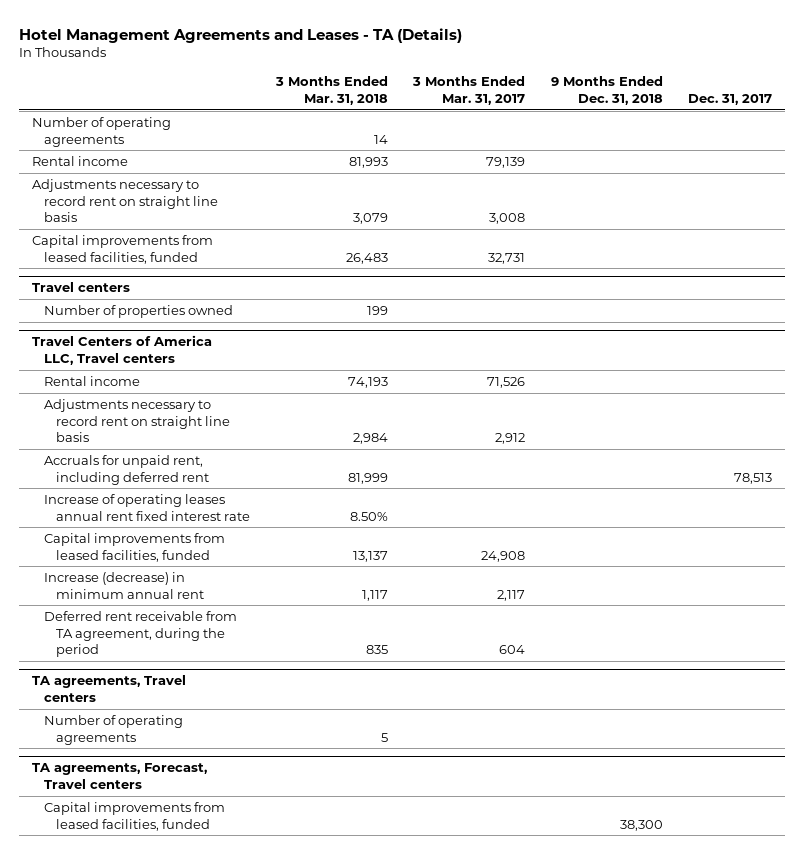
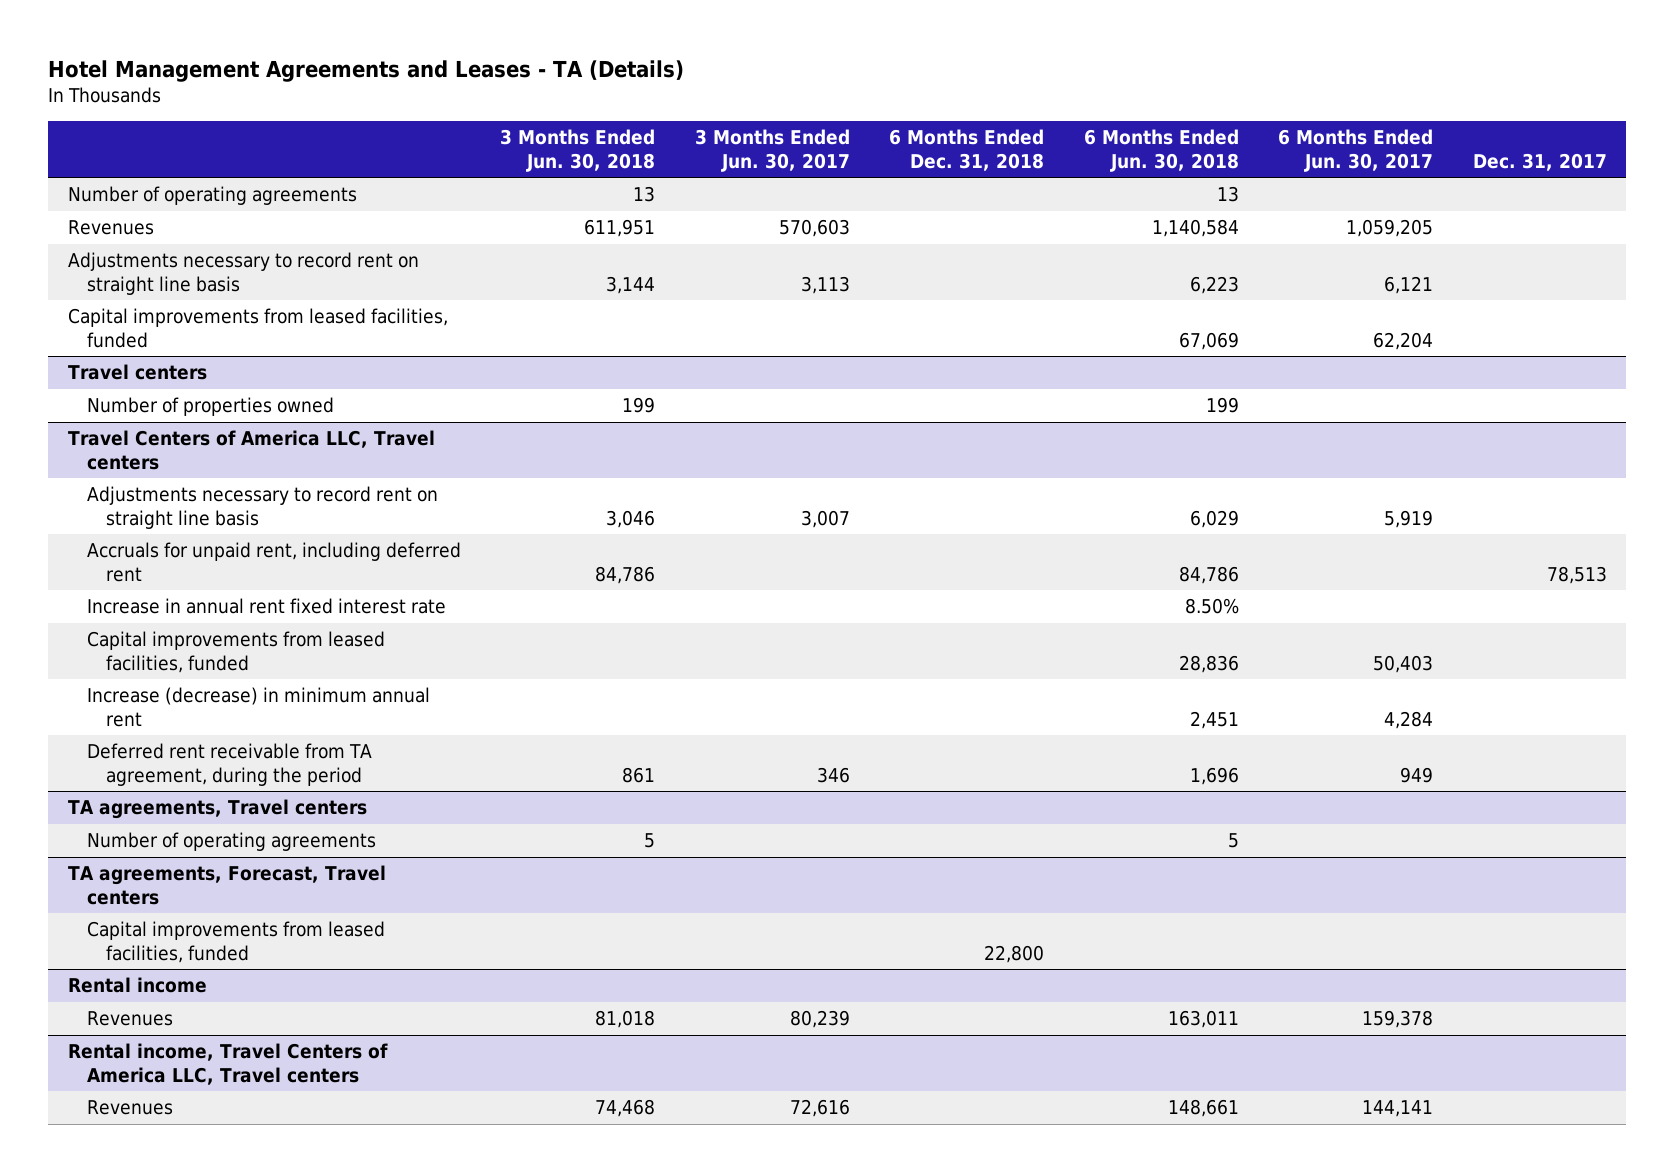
[274,76,388,105] 3 Months Ended Mar. 31, 2018 -> none
[412,76,526,105] 3 Months Ended Mar. 31, 2017 -> none
[550,76,663,105] 9 Months Ended Dec. 31, 2018 -> none
none -> [500,129,656,172] 3 Months Ended Jun. 30, 2018
none -> [694,129,850,172] 3 Months Ended Jun. 30, 2017
none -> [889,129,1045,171] 6 Months Ended Dec. 31, 2018
none -> [1083,129,1239,172] 6 Months Ended Jun. 30, 2018
none -> [1278,129,1434,172] 6 Months Ended Jun. 30, 2017
[32,155,129,166] Rental income -> none
none -> [67,220,154,236] Revenues
[44,375,141,386] Rental income -> none
[44,493,251,521] Increase of operating leases annual rent fixed interest rate -> [86,598,446,615] Increase in annual rent fixed interest rate
none -> [67,977,207,994] Rental income
none -> [86,1011,173,1027] Revenues
none -> [67,1043,388,1085] Rental income, Travel Centers of America LLC, Travel centers
none -> [86,1100,173,1116] Revenues

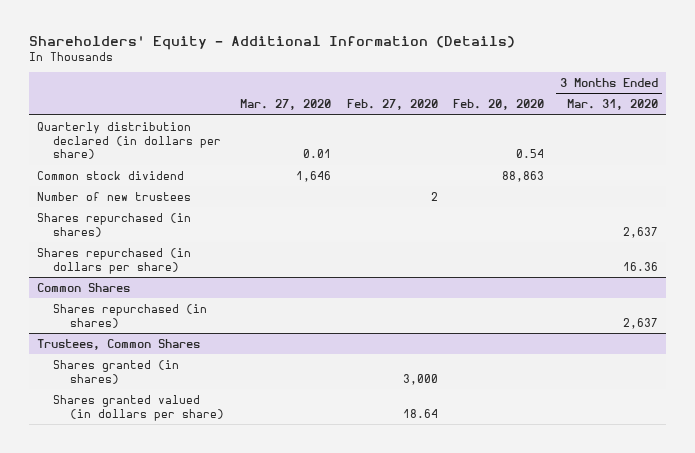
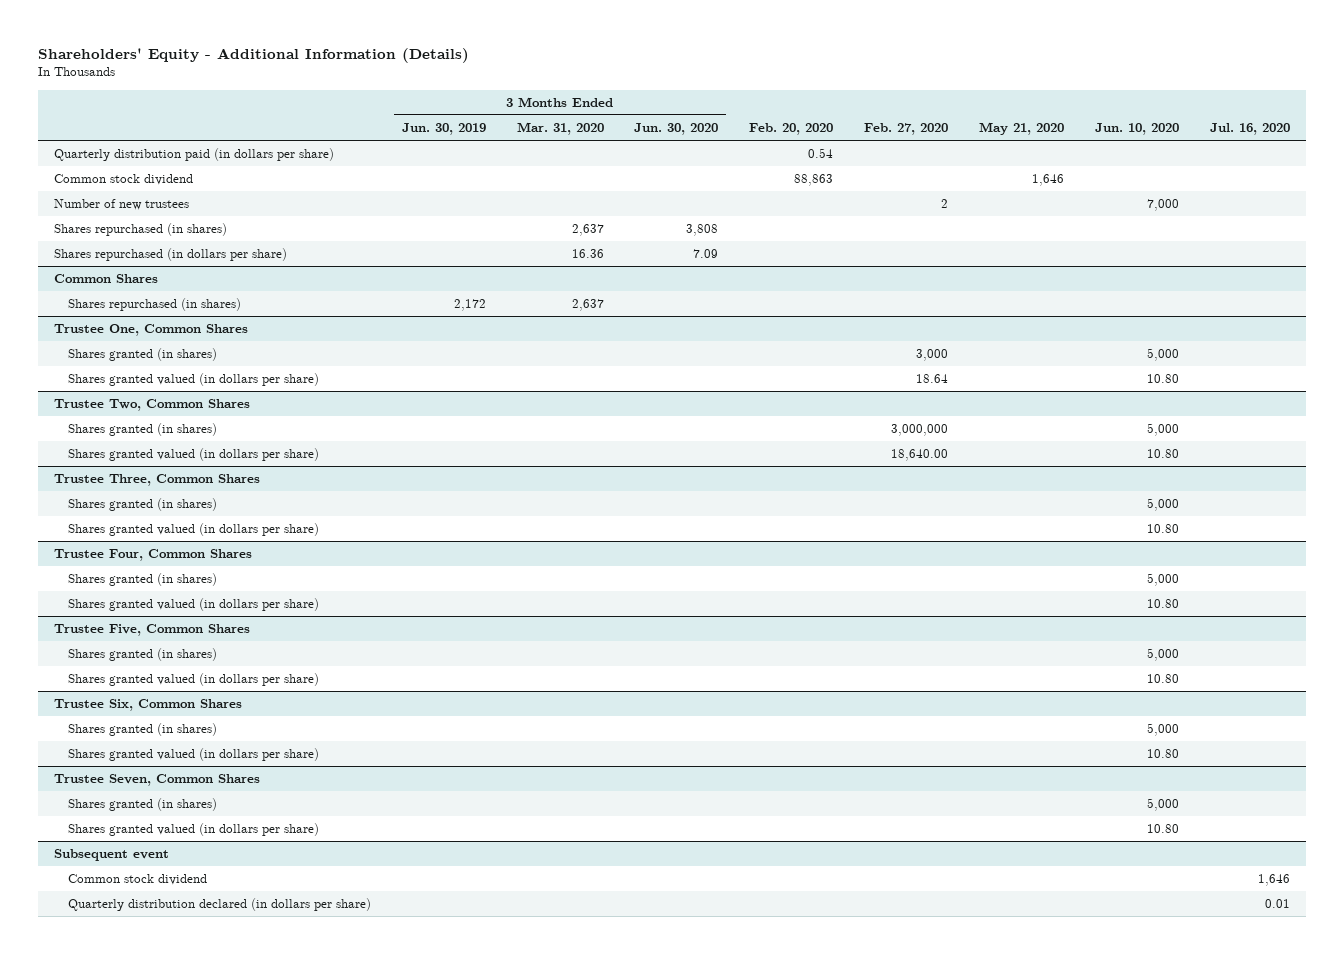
[239,99,331,111] Mar. 27, 2020 -> none
none -> [401,123,486,136] Jun. 30, 2019
none -> [634,123,719,136] Jun. 30, 2020
none -> [979,122,1065,136] May 21, 2020
none -> [1095,123,1180,136] Jun. 10, 2020
none -> [1210,123,1291,136] Jul. 16, 2020
[36,121,222,160] Quarterly distribution declared (in dollars per share) -> [53,148,334,162] Quarterly distribution paid (in dollars per share)
[36,338,200,350] Trustees, Common Shares -> [53,324,248,337] Trustee One, Common Shares
none -> [53,399,250,412] Trustee Two, Common Shares
none -> [67,423,217,437] Shares granted (in shares)
none -> [67,448,319,462] Shares granted valued (in dollars per share)
none -> [53,474,260,487] Trustee Three, Common Shares
none -> [67,498,217,512] Shares granted (in shares)
none -> [67,523,319,537] Shares granted valued (in dollars per share)
none -> [53,549,252,562] Trustee Four, Common Shares
none -> [67,573,217,587] Shares granted (in shares)
none -> [67,598,319,612] Shares granted valued (in dollars per share)
none -> [53,624,250,637] Trustee Five, Common Shares
none -> [67,648,217,662] Shares granted (in shares)
none -> [67,673,319,687] Shares granted valued (in dollars per share)
none -> [53,699,242,712] Trustee Six, Common Shares
none -> [67,723,217,737] Shares granted (in shares)
none -> [67,748,319,762] Shares granted valued (in dollars per share)
none -> [53,774,260,787] Trustee Seven, Common Shares
none -> [67,798,217,812] Shares granted (in shares)
none -> [67,823,319,837] Shares granted valued (in dollars per share)
none -> [53,849,169,862] Subsequent event
none -> [67,874,207,886] Common stock dividend
none -> [67,898,371,912] Quarterly distribution declared (in dollars per share)

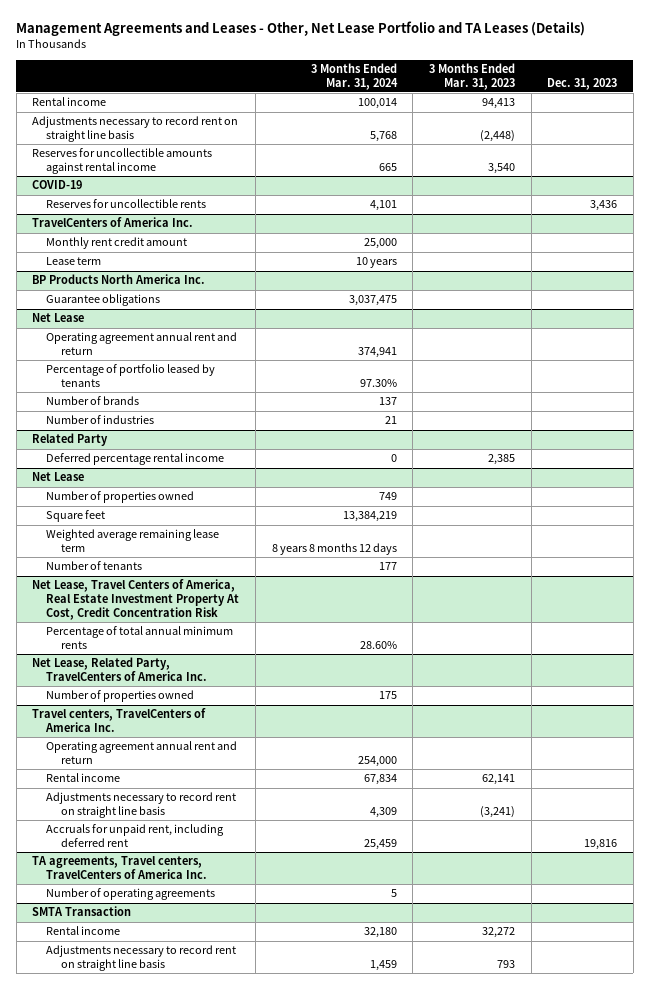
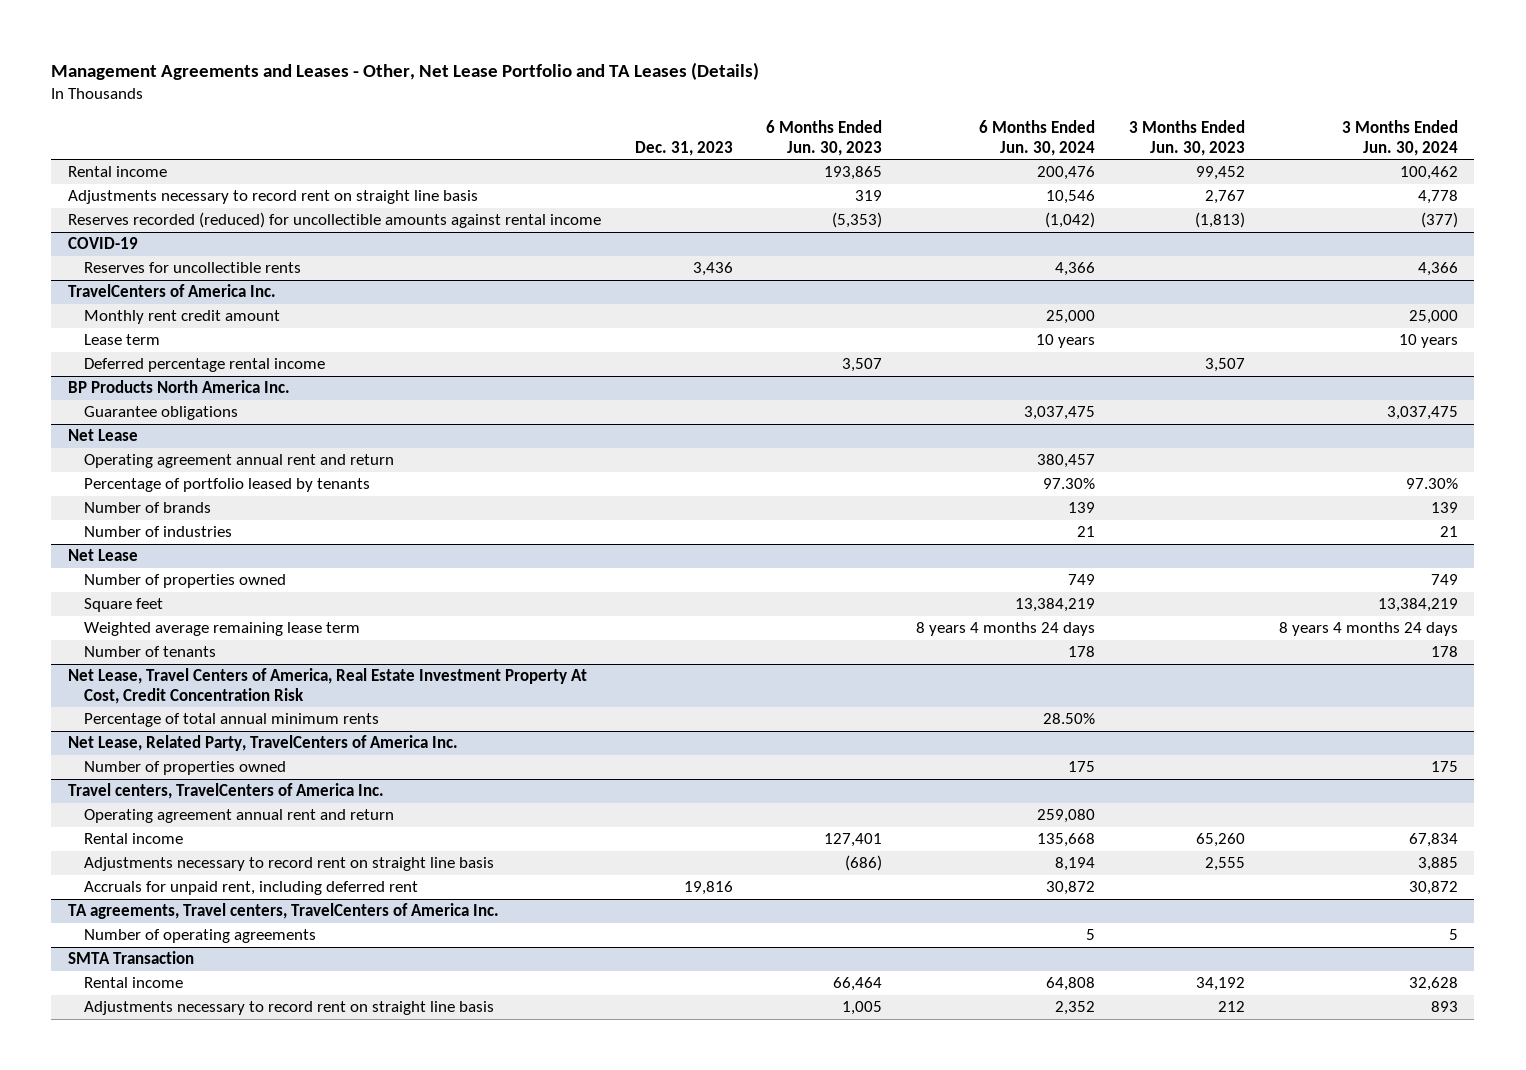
[310,62,398,90] 3 Months Ended Mar. 31, 2024 -> none
[428,62,515,90] 3 Months Ended Mar. 31, 2023 -> none
none -> [766,120,883,156] 6 Months Ended Jun. 30, 2023
none -> [979,120,1096,156] 6 Months Ended Jun. 30, 2024
none -> [1128,120,1245,156] 3 Months Ended Jun. 30, 2023
none -> [1341,120,1458,156] 3 Months Ended Jun. 30, 2024
[32,148,213,175] Reserves for uncollectible amounts against rental income -> [68,212,602,229] Reserves recorded (reduced) for uncollectible amounts against rental income
none -> [83,358,325,373] Deferred percentage rental income
[32,433,109,447] Related Party -> none
[46,453,225,466] Deferred percentage rental income -> none

